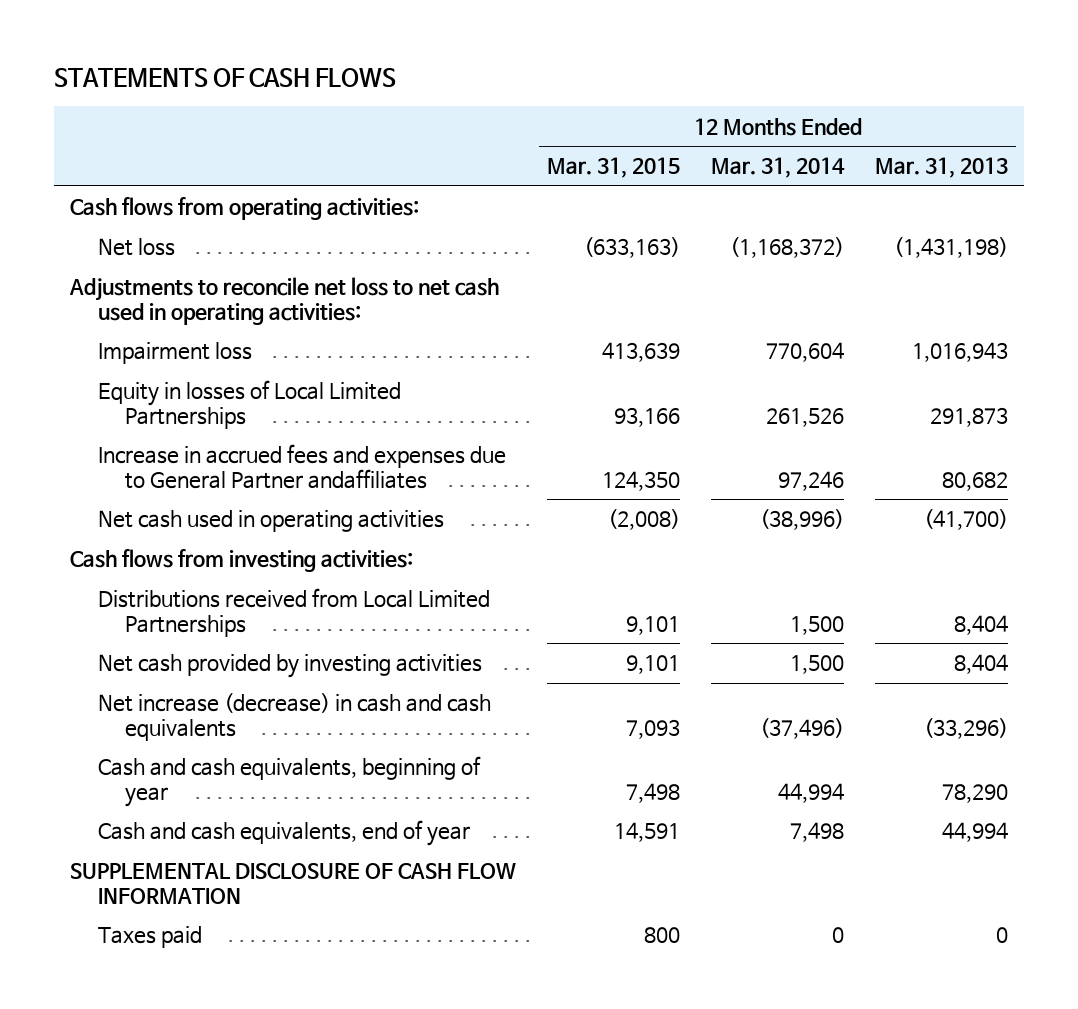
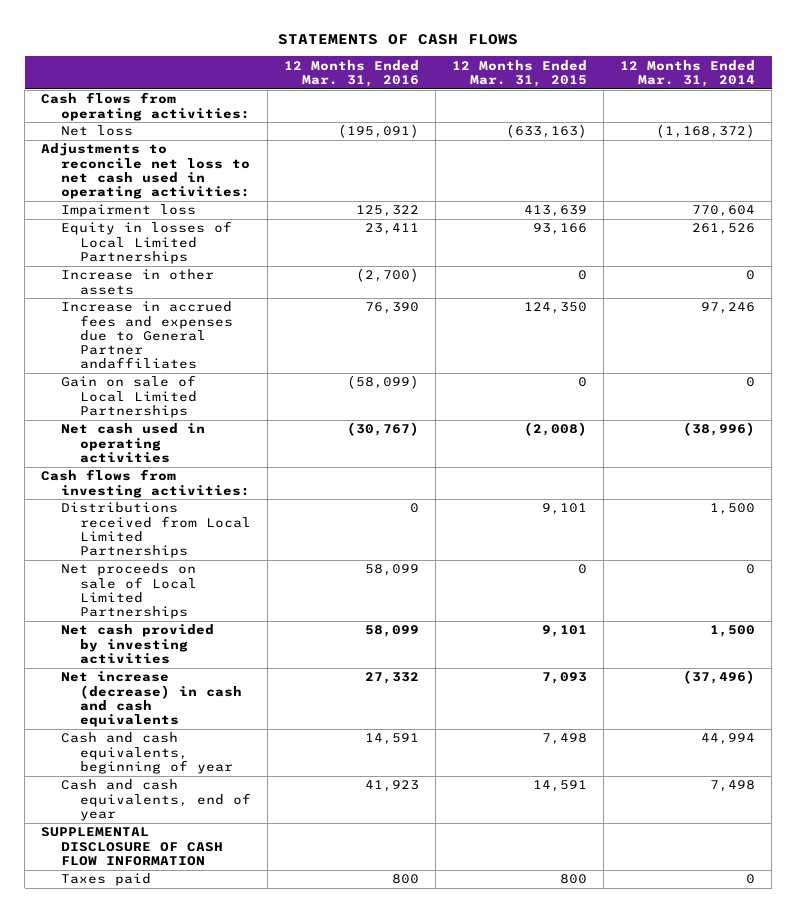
[875,157,1009,179] Mar. 31, 2013 -> none
none -> [283,59,419,88] 12 Months Ended Mar. 31, 2016
none -> [60,269,214,295] Increase in other assets
none -> [60,375,197,418] Gain on sale of Local Limited Partnerships
none -> [60,563,197,620] Net proceeds on sale of Local Limited Partnerships

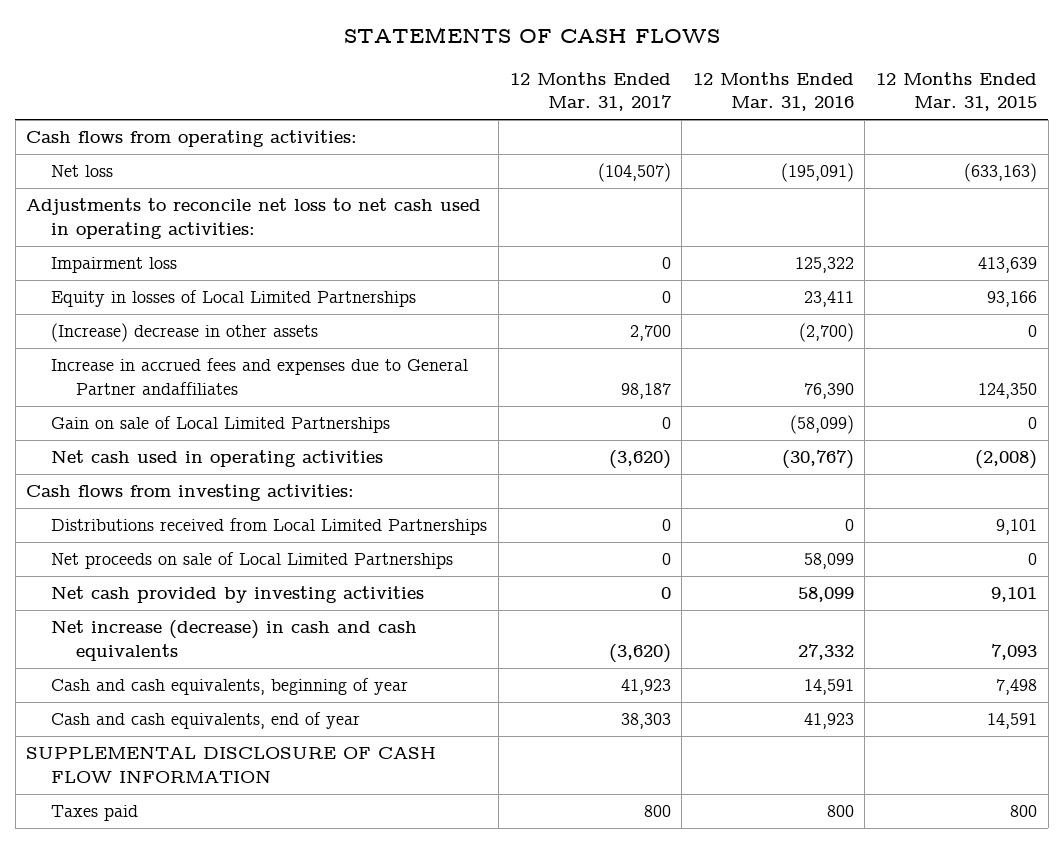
[620,59,756,88] 12 Months Ended Mar. 31, 2014 -> none
none -> [509,71,672,112] 12 Months Ended Mar. 31, 2017
[60,269,214,295] Increase in other assets -> [51,323,319,343] (Increase) decrease in other assets

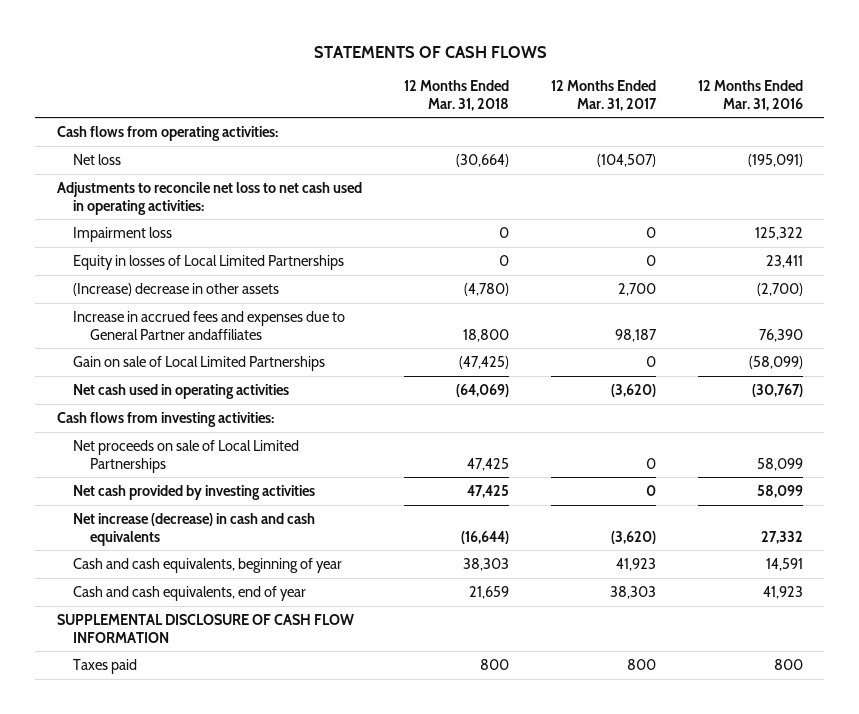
[876,71,1038,112] 12 Months Ended Mar. 31, 2015 -> none
none -> [403,79,509,111] 12 Months Ended Mar. 31, 2018
[51,518,488,536] Distributions received from Local Limited Partnerships -> none

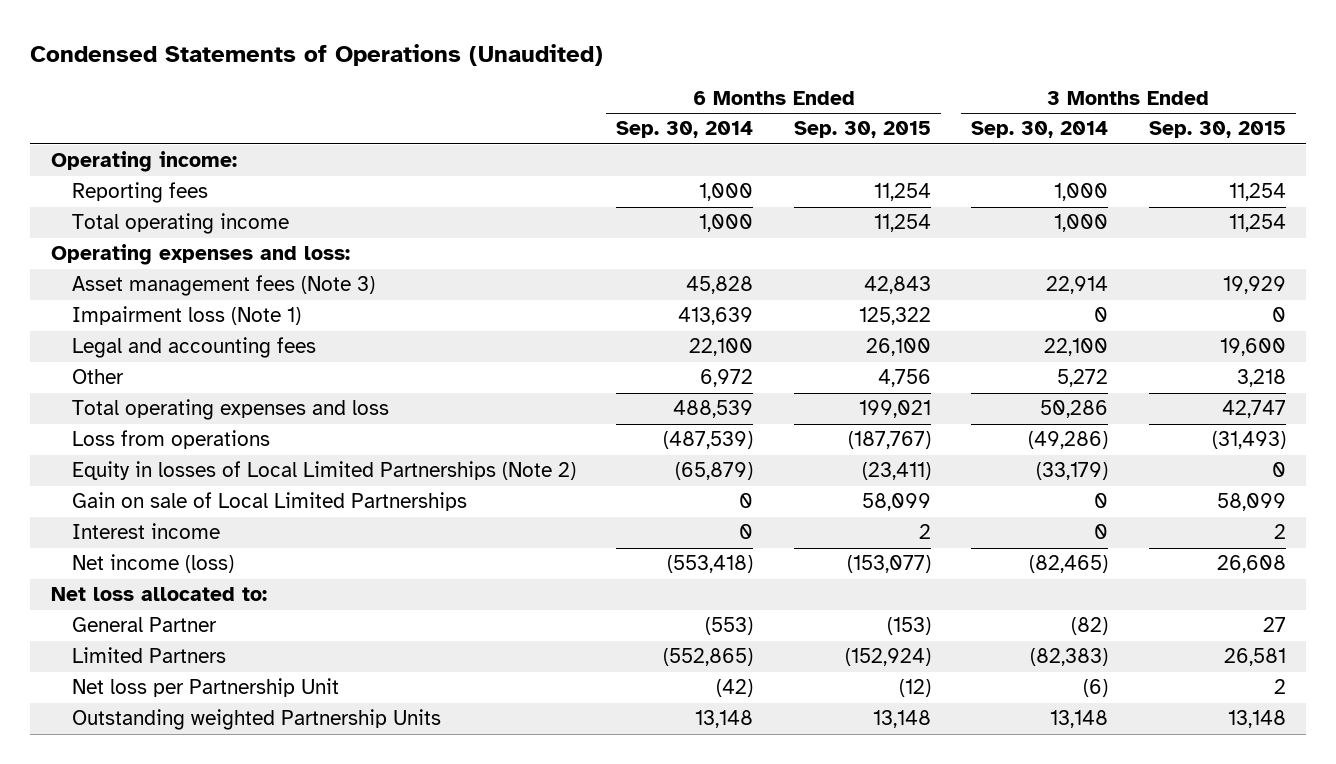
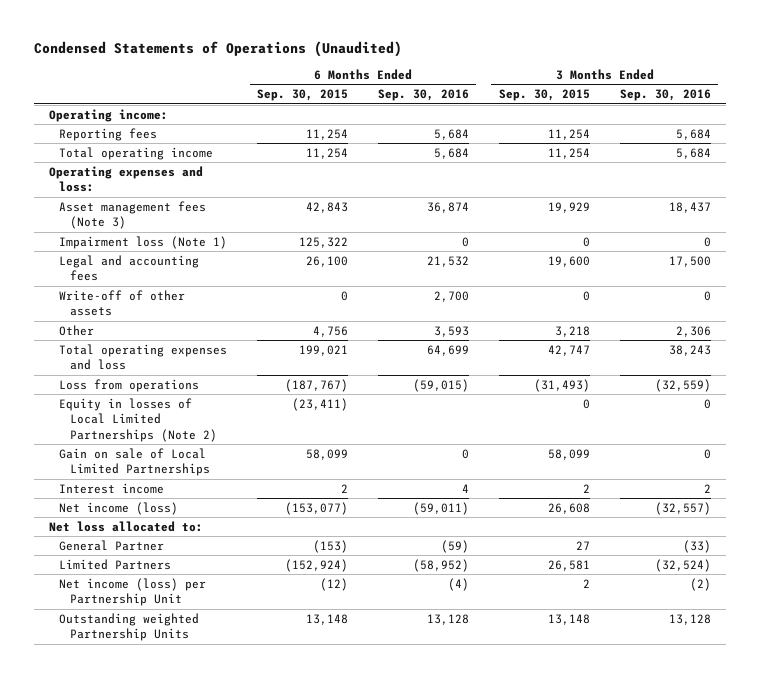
[616,121,754,139] Sep. 30, 2014 -> none
[971,121,1109,139] Sep. 30, 2014 -> none
none -> [378,89,470,102] Sep. 30, 2016
none -> [619,89,711,102] Sep. 30, 2016
none -> [59,289,186,317] Write-off of other assets
[72,678,340,698] Net loss per Partnership Unit -> [59,577,207,607] Net income (loss) per Partnership Unit

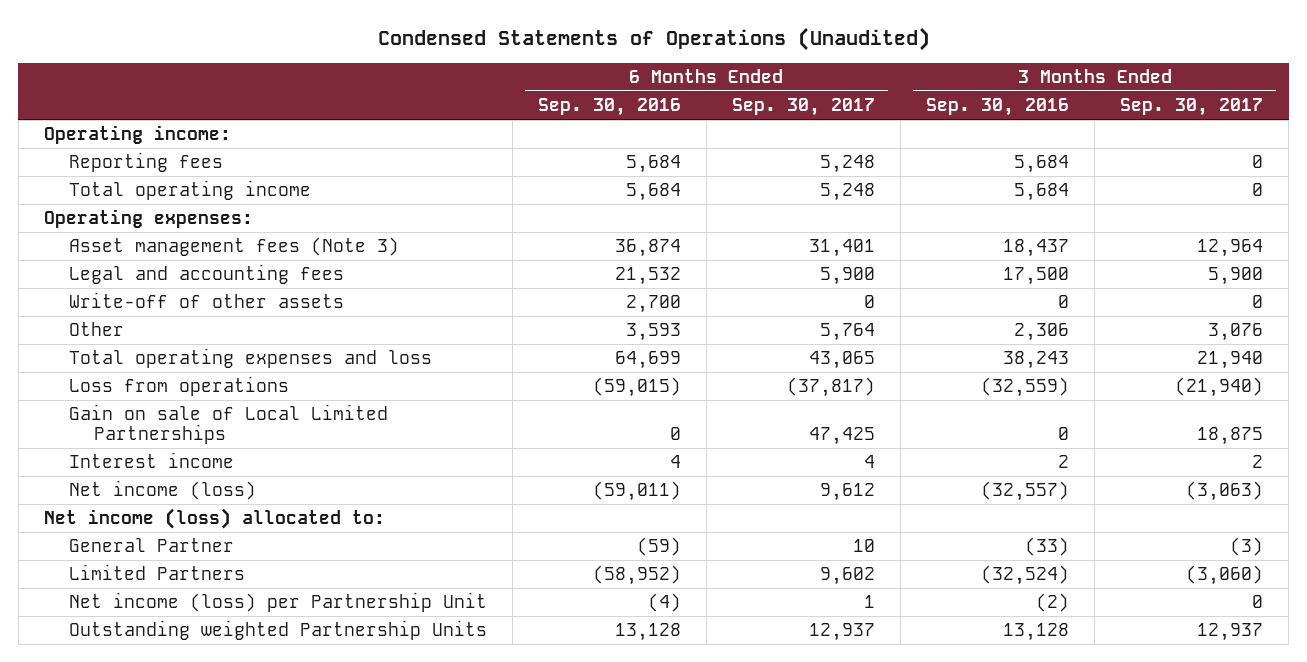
[257,89,349,102] Sep. 30, 2015 -> none
[498,89,590,102] Sep. 30, 2015 -> none
none -> [731,98,875,117] Sep. 30, 2017
none -> [1120,98,1264,117] Sep. 30, 2017
[49,165,204,193] Operating expenses and loss: -> [43,209,253,229] Operating expenses:
[59,235,228,249] Impairment loss (Note 1) -> none
[59,397,217,442] Equity in losses of Local Limited Partnerships (Note 2) -> none
[49,520,204,532] Net loss allocated to: -> [43,508,385,530] Net income (loss) allocated to:

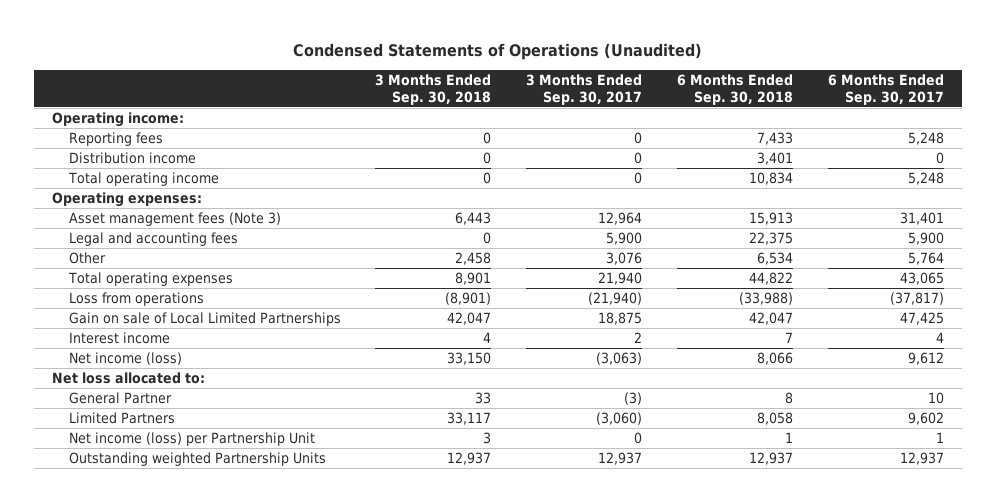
[537,98,681,117] Sep. 30, 2016 -> none
[926,98,1070,117] Sep. 30, 2016 -> none
none -> [375,73,492,105] 3 Months Ended Sep. 30, 2018
none -> [677,73,794,105] 6 Months Ended Sep. 30, 2018
none -> [68,152,196,165] Distribution income
[68,292,344,309] Write-off of other assets -> none
[68,348,432,369] Total operating expenses and loss -> [67,272,233,287] Total operating expenses
[43,508,385,530] Net income (loss) allocated to: -> [51,372,205,385] Net loss allocated to:

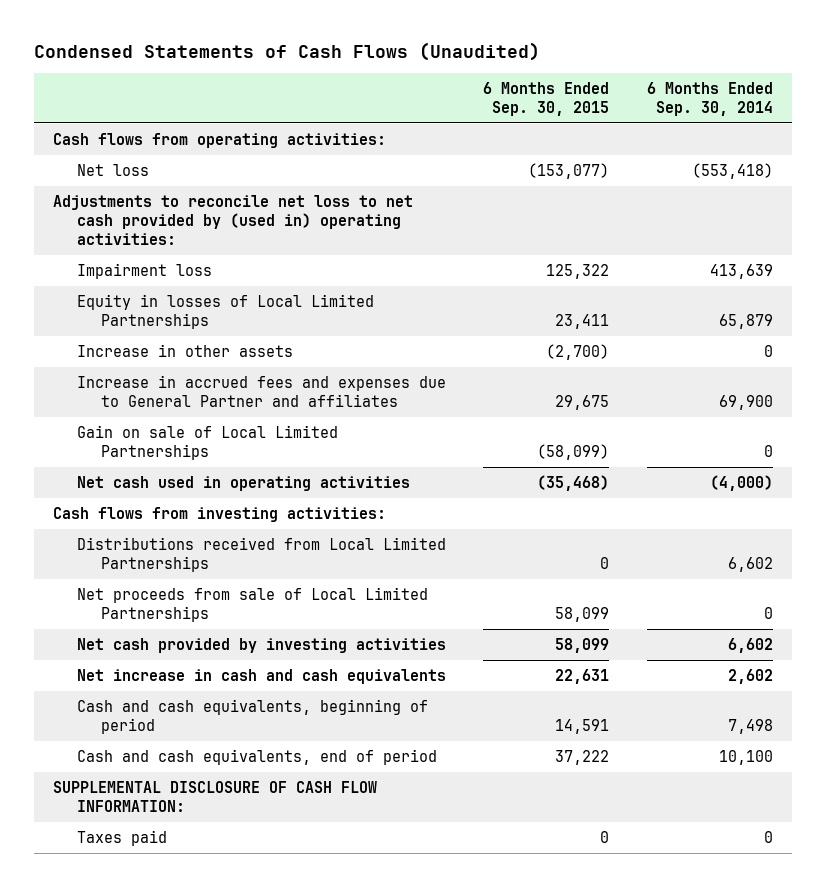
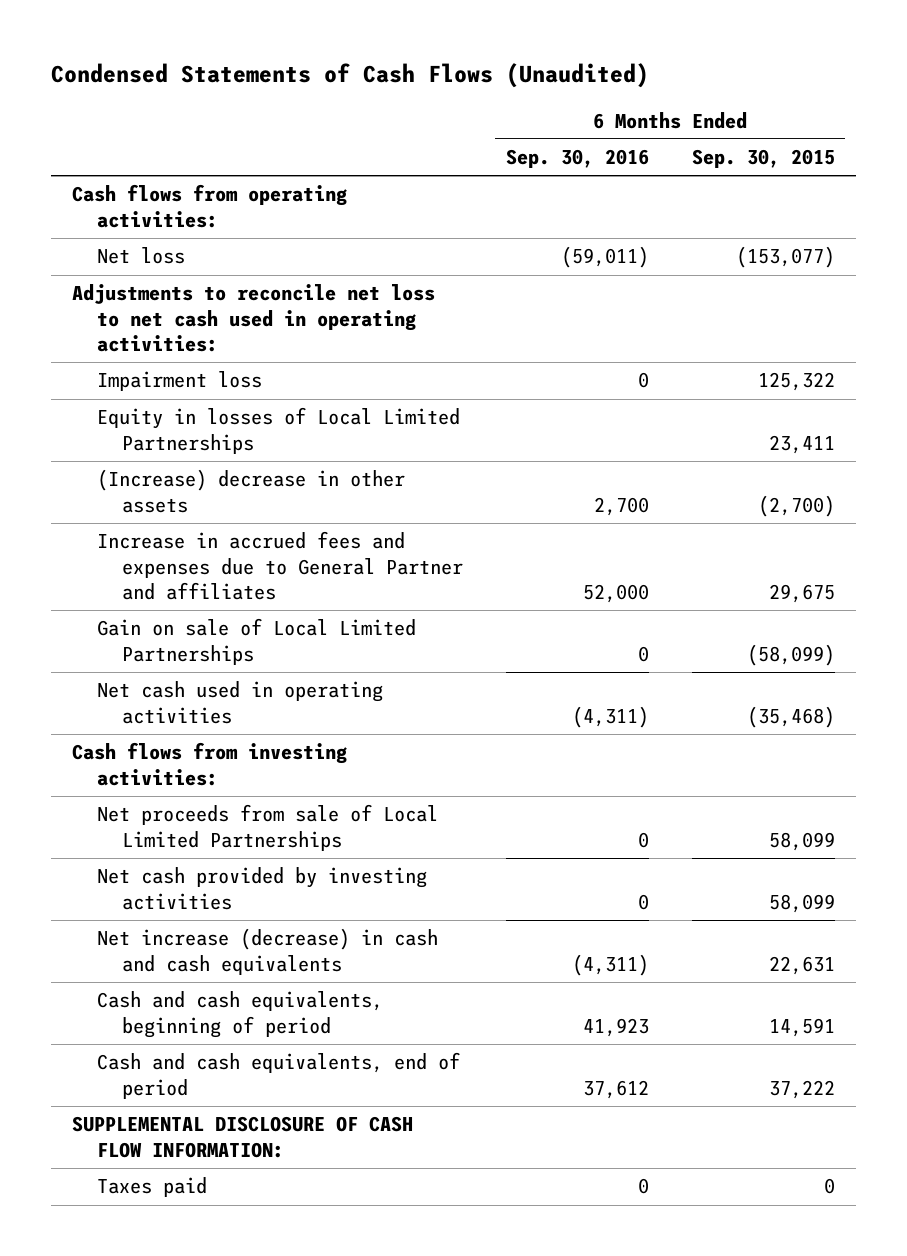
[646,81,773,116] 6 Months Ended Sep. 30, 2014 -> none
none -> [505,149,649,169] Sep. 30, 2016
[52,194,413,246] Adjustments to reconcile net loss to net cash provided by (used in) operating activities: -> [72,284,436,352] Adjustments to reconcile net loss to net cash used in operating activities:
[76,343,293,357] Increase in other assets -> [96,469,405,513] (Increase) decrease in other assets
[76,536,446,573] Distributions received from Local Limited Partnerships -> none
[76,668,446,684] Net increase in cash and cash equivalents -> [96,928,438,975] Net increase (decrease) in cash and cash equivalents

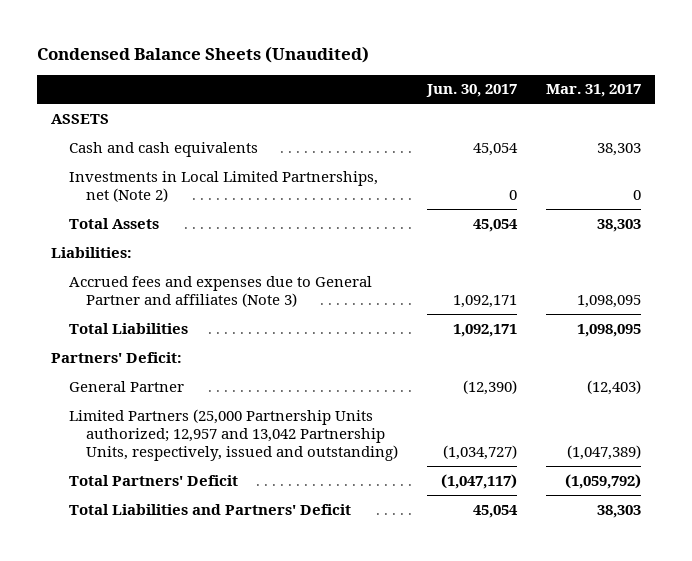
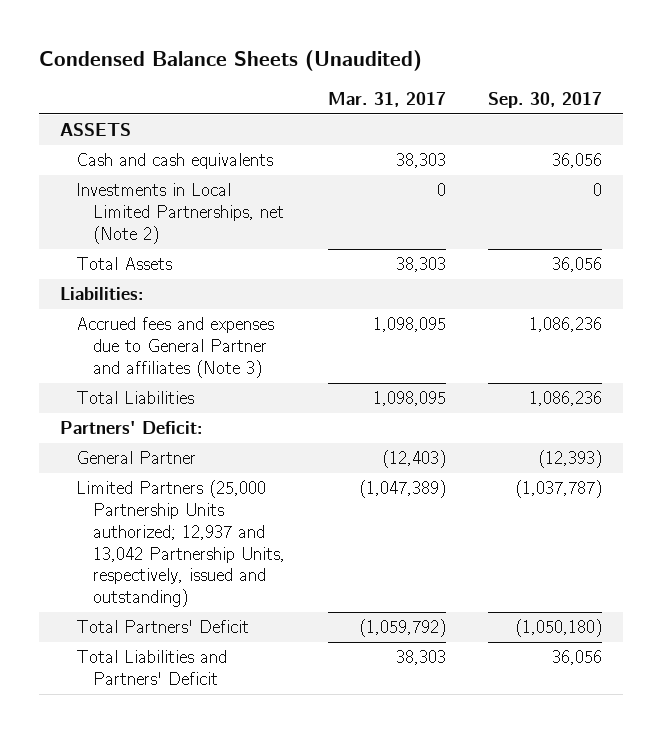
[425,84,517,98] Jun. 30, 2017 -> none
none -> [487,91,602,108] Sep. 30, 2017
[68,408,398,462] Limited Partners (25,000 Partnership Units authorized; 12,957 and 13,042 Partnership Units, respectively, issued and outstanding) -> [76,480,286,608] Limited Partners (25,000 Partnership Units authorized; 12,937 and 13,042 Partnership Units, respectively, issued and outstanding)

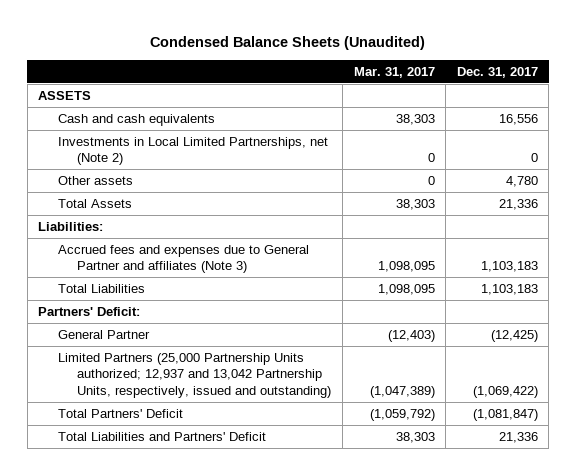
[487,91,602,108] Sep. 30, 2017 -> none
none -> [456,66,538,78] Dec. 31, 2017
none -> [57,175,133,185] Other assets

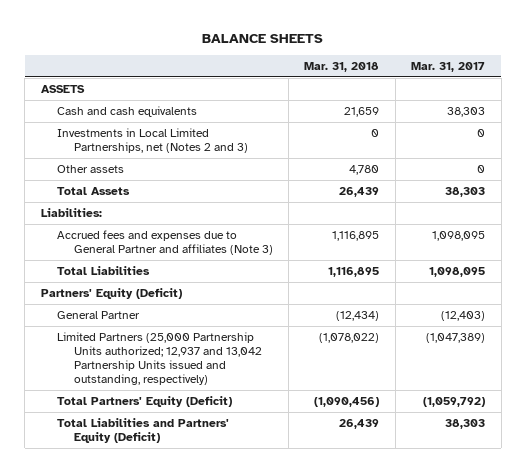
[150,36,426,51] Condensed Balance Sheets (Unaudited) -> [201,34,323,44] BALANCE SHEETS
[456,66,538,78] Dec. 31, 2017 -> none
none -> [304,61,380,72] Mar. 31, 2018
[57,136,328,166] Investments in Local Limited Partnerships, net (Note 2) -> [57,127,248,153] Investments in Local Limited Partnerships, net (Notes 2 and 3)
[38,306,141,316] Partners' Deficit: -> [40,287,182,299] Partners' Equity (Deficit)
[57,352,332,398] Limited Partners (25,000 Partnership Units authorized; 12,937 and 13,042 Partnership Units, respectively, issued and outstanding) -> [57,331,262,386] Limited Partners (25,000 Partnership Units authorized; 12,937 and 13,042 Partnership Units issued and outstanding, respectively)
[57,408,183,418] Total Partners' Deficit -> [57,395,233,407] Total Partners' Equity (Deficit)
[57,431,266,441] Total Liabilities and Partners' Deficit -> [57,417,230,443] Total Liabilities and Partners' Equity (Deficit)

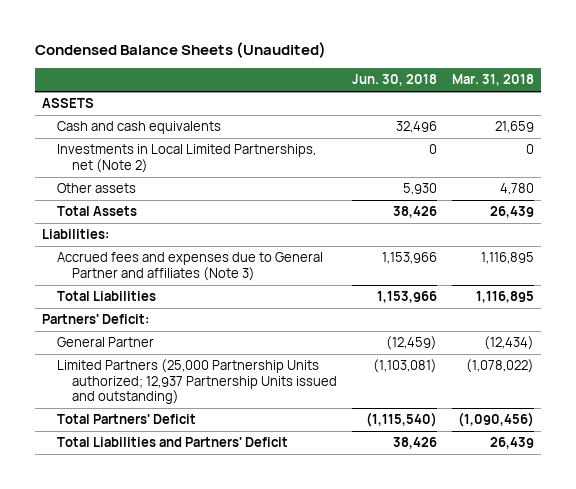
[201,34,323,44] BALANCE SHEETS -> [34,41,326,58] Condensed Balance Sheets (Unaudited)
[411,61,486,72] Mar. 31, 2017 -> none
none -> [351,74,437,87] Jun. 30, 2018
[57,127,248,153] Investments in Local Limited Partnerships, net (Notes 2 and 3) -> [57,144,317,173] Investments in Local Limited Partnerships, net (Note 2)
[40,287,182,299] Partners' Equity (Deficit) -> [42,314,150,325] Partners' Deficit:
[57,331,262,386] Limited Partners (25,000 Partnership Units authorized; 12,937 and 13,042 Partnership Units issued and outstanding, respectively) -> [57,359,337,405] Limited Partners (25,000 Partnership Units authorized; 12,937 Partnership Units issued and outstanding)
[57,395,233,407] Total Partners' Equity (Deficit) -> [57,414,197,425] Total Partners' Deficit
[57,417,230,443] Total Liabilities and Partners' Equity (Deficit) -> [57,437,289,448] Total Liabilities and Partners' Deficit

